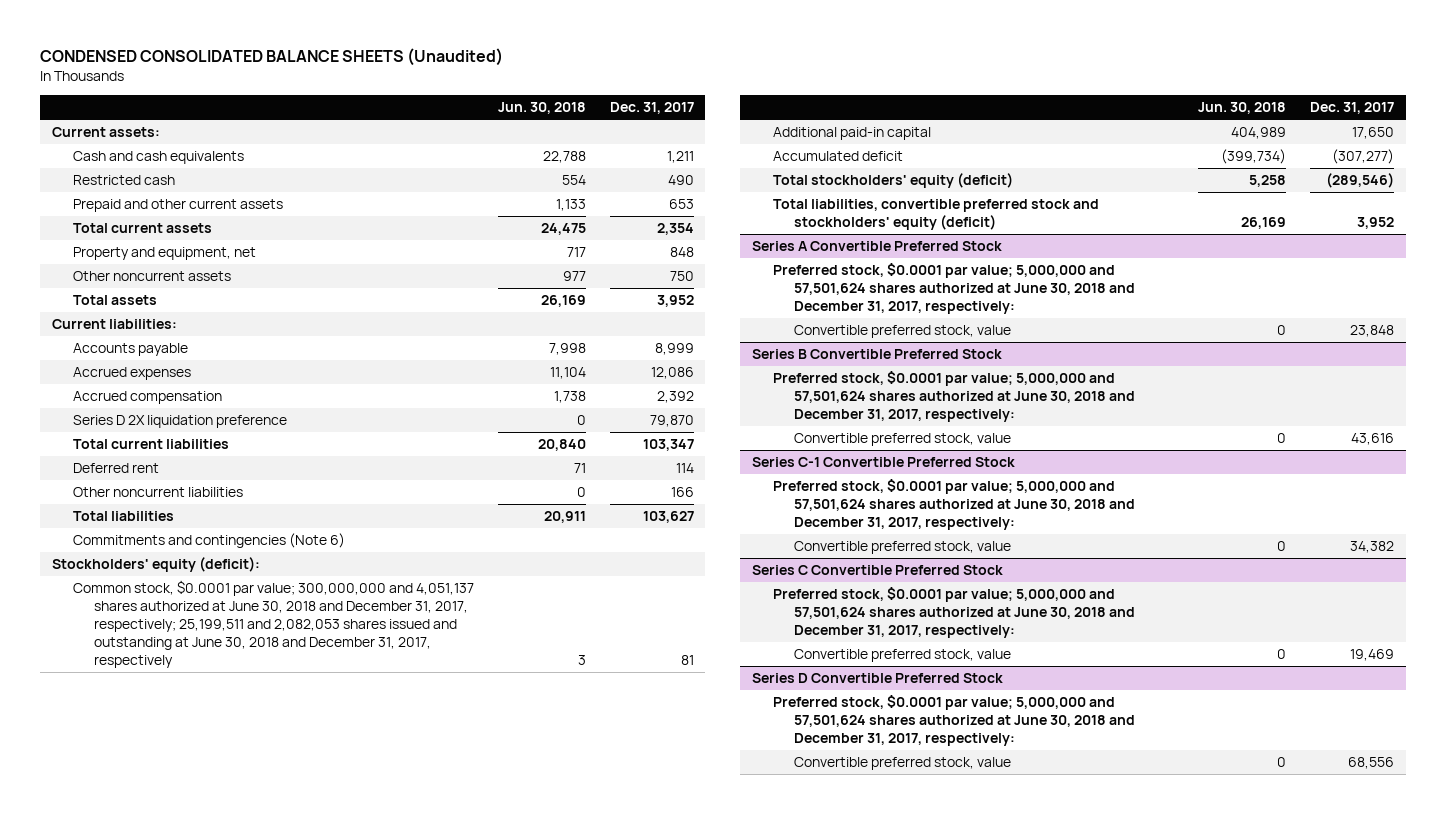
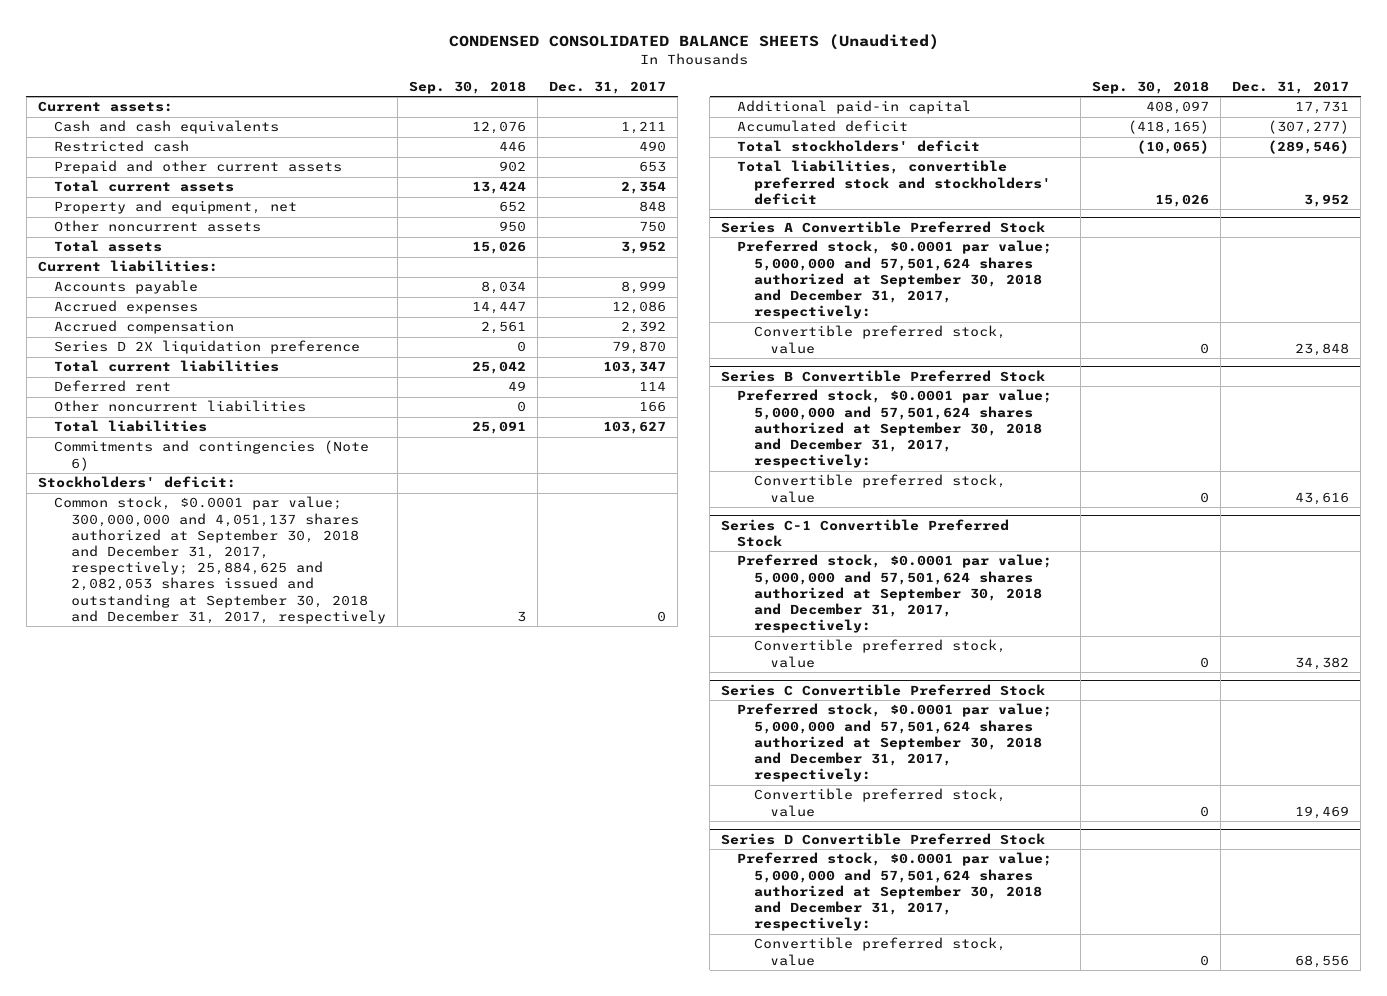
[497,102,586,115] Jun. 30, 2018 -> none
none -> [408,80,526,94] Sep. 30, 2018
[52,557,261,573] Stockholders' equity (deficit): -> [37,476,236,489] Stockholders' deficit:
[73,580,475,668] Common stock, $0.0001 par value; 300,000,000 and 4,051,137 shares authorized at June 30, 2018 and December 31, 2017, respectively; 25,199,511 and 2,082,053 shares issued and outstanding at June 30, 2018 and December 31, 2017, respectively -> [54,496,386,624] Common stock, $0.0001 par value; 300,000,000 and 4,051,137 shares authorized at September 30, 2018 and December 31, 2017, respectively; 25,884,625 and 2,082,053 shares issued and outstanding at September 30, 2018 and December 31, 2017, respectively
[680,654,694,665] 81 -> [656,610,666,622] 0
[1351,127,1394,140] 17,650 -> [1295,101,1350,115] 17,731
[773,173,1014,189] Total stockholders' equity (deficit) -> [737,140,981,153] Total stockholders' deficit
[773,199,1100,231] Total liabilities, convertible preferred stock and stockholders' equity (deficit) -> [737,160,1051,205] Total liabilities, convertible preferred stock and stockholders' deficit
[773,263,1136,315] Preferred stock, $0.0001 par value; 5,000,000 and 57,501,624 shares authorized at June 30, 2018 and December 31, 2017, respectively: -> [737,240,1053,320] Preferred stock, $0.0001 par value; 5,000,000 and 57,501,624 shares authorized at September 30, 2018 and December 31, 2017, respectively:
[773,371,1136,423] Preferred stock, $0.0001 par value; 5,000,000 and 57,501,624 shares authorized at June 30, 2018 and December 31, 2017, respectively: -> [737,389,1053,469] Preferred stock, $0.0001 par value; 5,000,000 and 57,501,624 shares authorized at September 30, 2018 and December 31, 2017, respectively:
[773,479,1136,531] Preferred stock, $0.0001 par value; 5,000,000 and 57,501,624 shares authorized at June 30, 2018 and December 31, 2017, respectively: -> [737,554,1053,634] Preferred stock, $0.0001 par value; 5,000,000 and 57,501,624 shares authorized at September 30, 2018 and December 31, 2017, respectively:
[773,587,1136,639] Preferred stock, $0.0001 par value; 5,000,000 and 57,501,624 shares authorized at June 30, 2018 and December 31, 2017, respectively: -> [737,703,1053,783] Preferred stock, $0.0001 par value; 5,000,000 and 57,501,624 shares authorized at September 30, 2018 and December 31, 2017, respectively:
[773,695,1136,747] Preferred stock, $0.0001 par value; 5,000,000 and 57,501,624 shares authorized at June 30, 2018 and December 31, 2017, respectively: -> [737,852,1053,932] Preferred stock, $0.0001 par value; 5,000,000 and 57,501,624 shares authorized at September 30, 2018 and December 31, 2017, respectively:

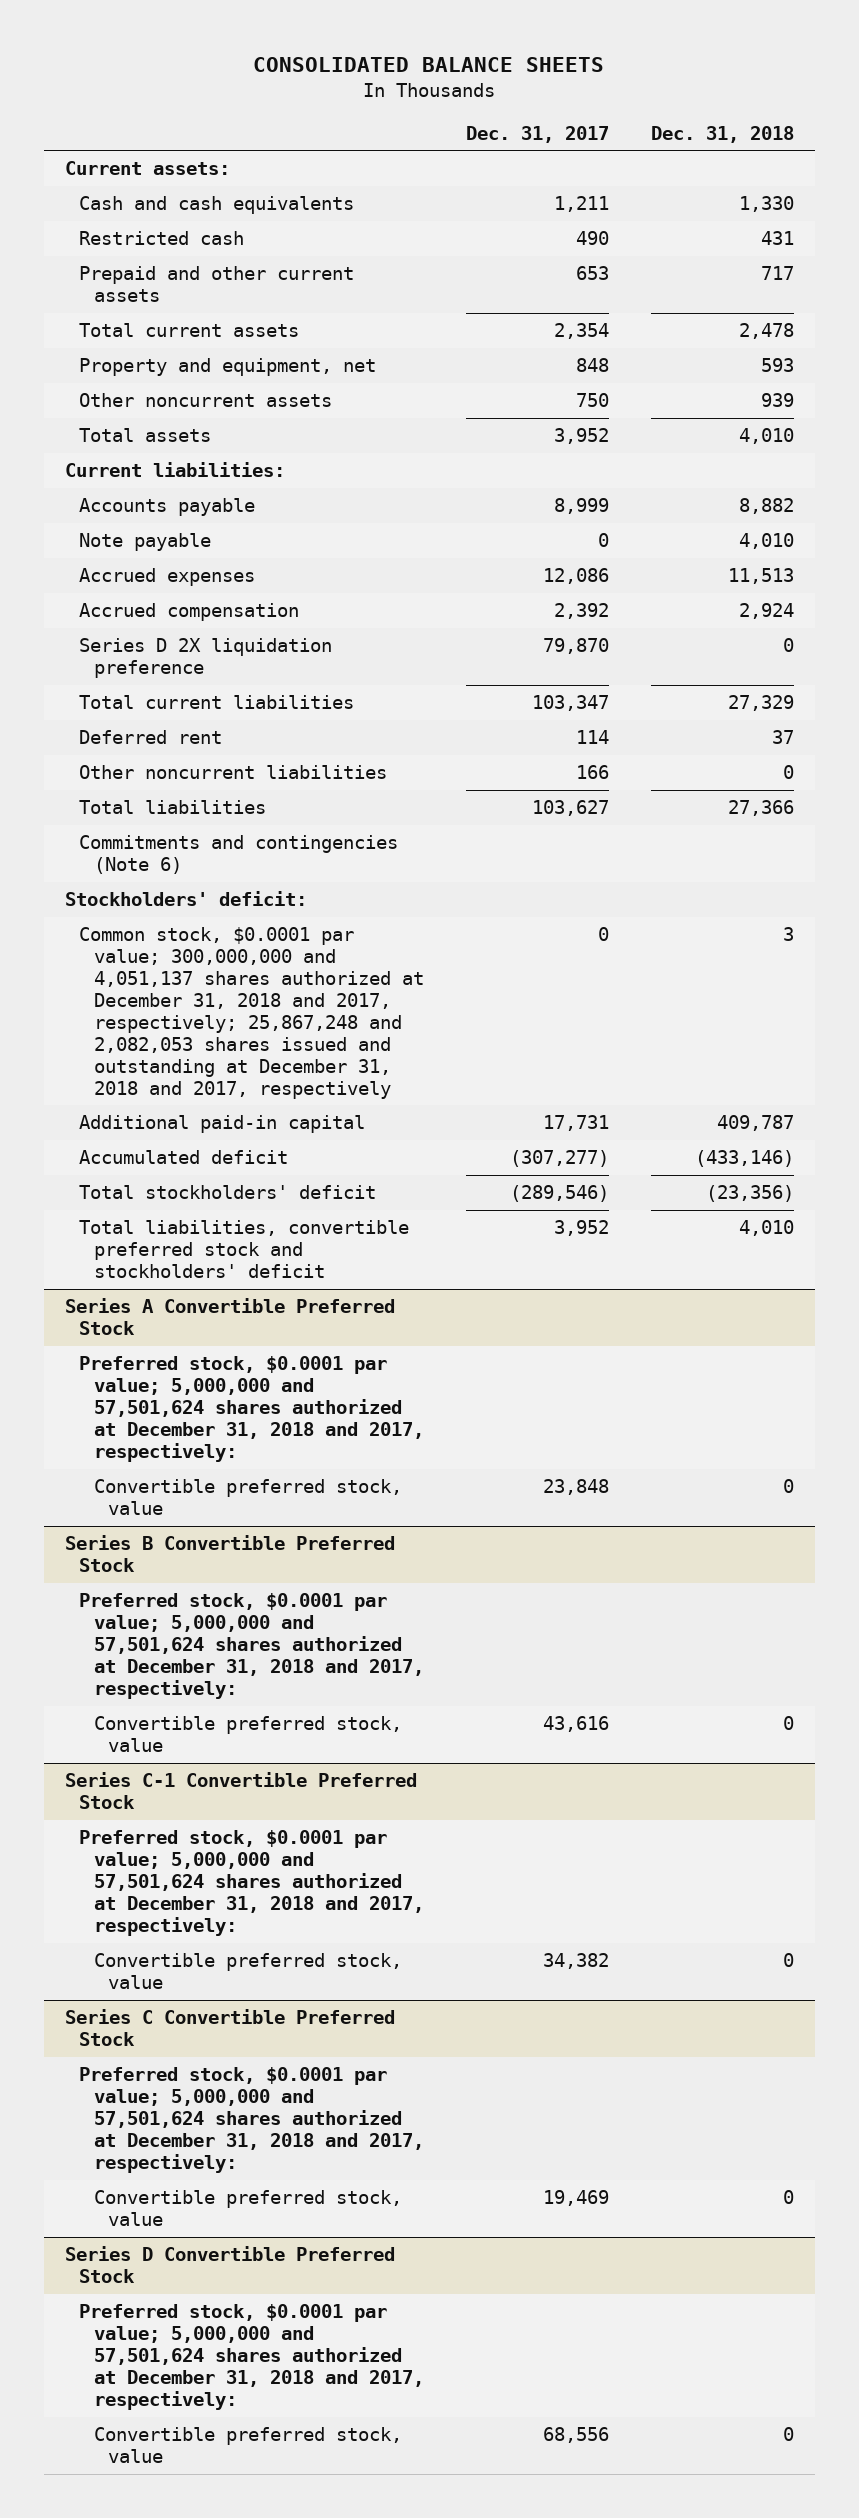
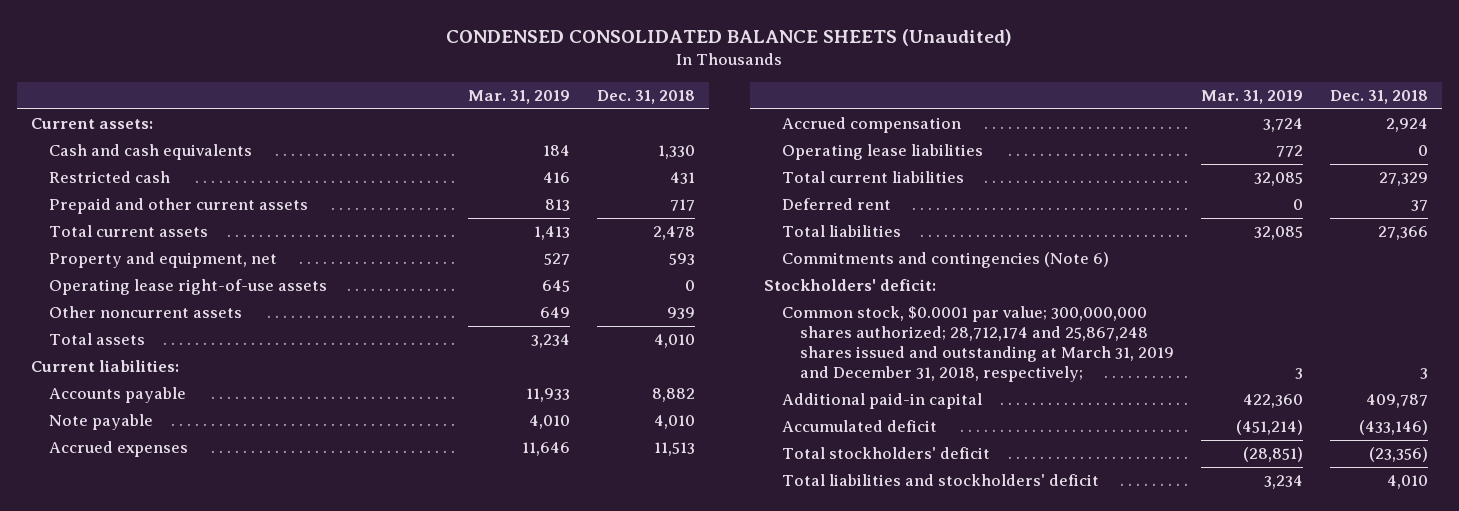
[253,57,605,73] CONSOLIDATED BALANCE SHEETS -> [446,28,1013,46] CONDENSED CONSOLIDATED BALANCE SHEETS (Unaudited)
[465,125,609,143] Dec. 31, 2017 -> none
none -> [468,89,571,104] Mar. 31, 2019
none -> [49,279,328,296] Operating lease right-of-use assets
[79,638,333,679] Series D 2X liquidation preference -> none
none -> [781,144,983,161] Operating lease liabilities
[79,765,388,780] Other noncurrent liabilities -> none
[79,927,424,1099] Common stock, $0.0001 par value; 300,000,000 and 4,051,137 shares authorized at December 31, 2018 and 2017, respectively; 25,867,248 and 2,082,053 shares issued and outstanding at December 31, 2018 and 2017, respectively -> [781,306,1175,383] Common stock, $0.0001 par value; 300,000,000 shares authorized; 28,712,174 and 25,867,248 shares issued and outstanding at March 31, 2019 and December 31, 2018, respectively;
[64,1298,395,1336] Series A Convertible Preferred Stock -> none
[79,1356,424,1462] Preferred stock, $0.0001 par value; 5,000,000 and 57,501,624 shares authorized at December 31, 2018 and 2017, respectively: -> none
[93,1479,402,1516] Convertible preferred stock, value -> none
[64,1535,395,1573] Series B Convertible Preferred Stock -> none
[79,1593,424,1699] Preferred stock, $0.0001 par value; 5,000,000 and 57,501,624 shares authorized at December 31, 2018 and 2017, respectively: -> none
[93,1716,402,1753] Convertible preferred stock, value -> none
[64,1772,417,1810] Series C-1 Convertible Preferred Stock -> none
[79,1830,424,1936] Preferred stock, $0.0001 par value; 5,000,000 and 57,501,624 shares authorized at December 31, 2018 and 2017, respectively: -> none
[93,1953,402,1990] Convertible preferred stock, value -> none
[64,2009,395,2047] Series C Convertible Preferred Stock -> none
[79,2067,424,2173] Preferred stock, $0.0001 par value; 5,000,000 and 57,501,624 shares authorized at December 31, 2018 and 2017, respectively: -> none
[93,2190,402,2227] Convertible preferred stock, value -> none
[64,2246,395,2284] Series D Convertible Preferred Stock -> none
[79,2304,424,2410] Preferred stock, $0.0001 par value; 5,000,000 and 57,501,624 shares authorized at December 31, 2018 and 2017, respectively: -> none
[93,2427,402,2464] Convertible preferred stock, value -> none
[79,1220,410,1278] Total liabilities, convertible preferred stock and stockholders' deficit -> [781,474,1099,487] Total liabilities and stockholders' deficit

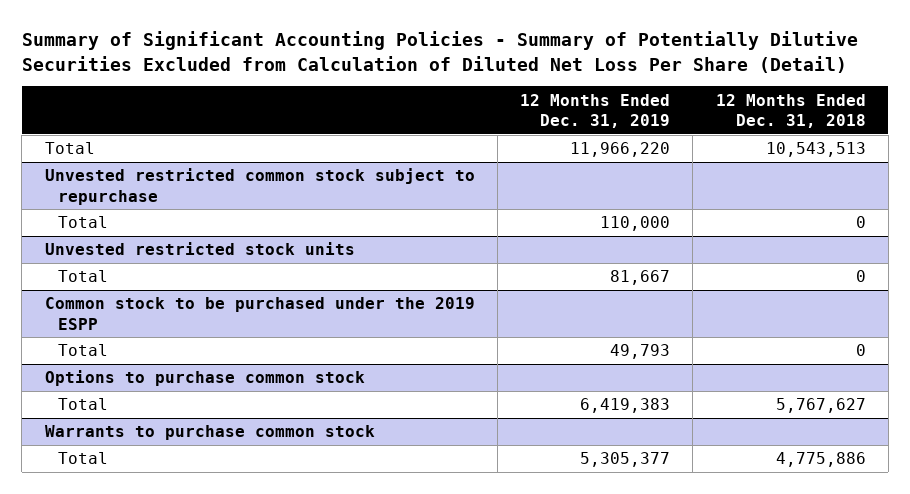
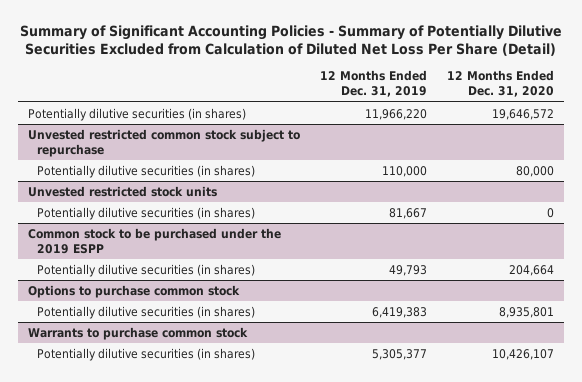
[715,93,866,128] 12 Months Ended Dec. 31, 2018 -> none
none -> [446,70,554,98] 12 Months Ended Dec. 31, 2020
[44,142,95,155] Total -> [27,107,246,121] Potentially dilutive securities (in shares)
[58,216,109,229] Total -> [36,164,255,178] Potentially dilutive securities (in shares)
[58,270,109,283] Total -> [36,206,255,220] Potentially dilutive securities (in shares)
[58,344,109,357] Total -> [36,263,255,277] Potentially dilutive securities (in shares)
[58,398,109,411] Total -> [36,305,255,319] Potentially dilutive securities (in shares)
[58,452,109,465] Total -> [36,347,255,361] Potentially dilutive securities (in shares)

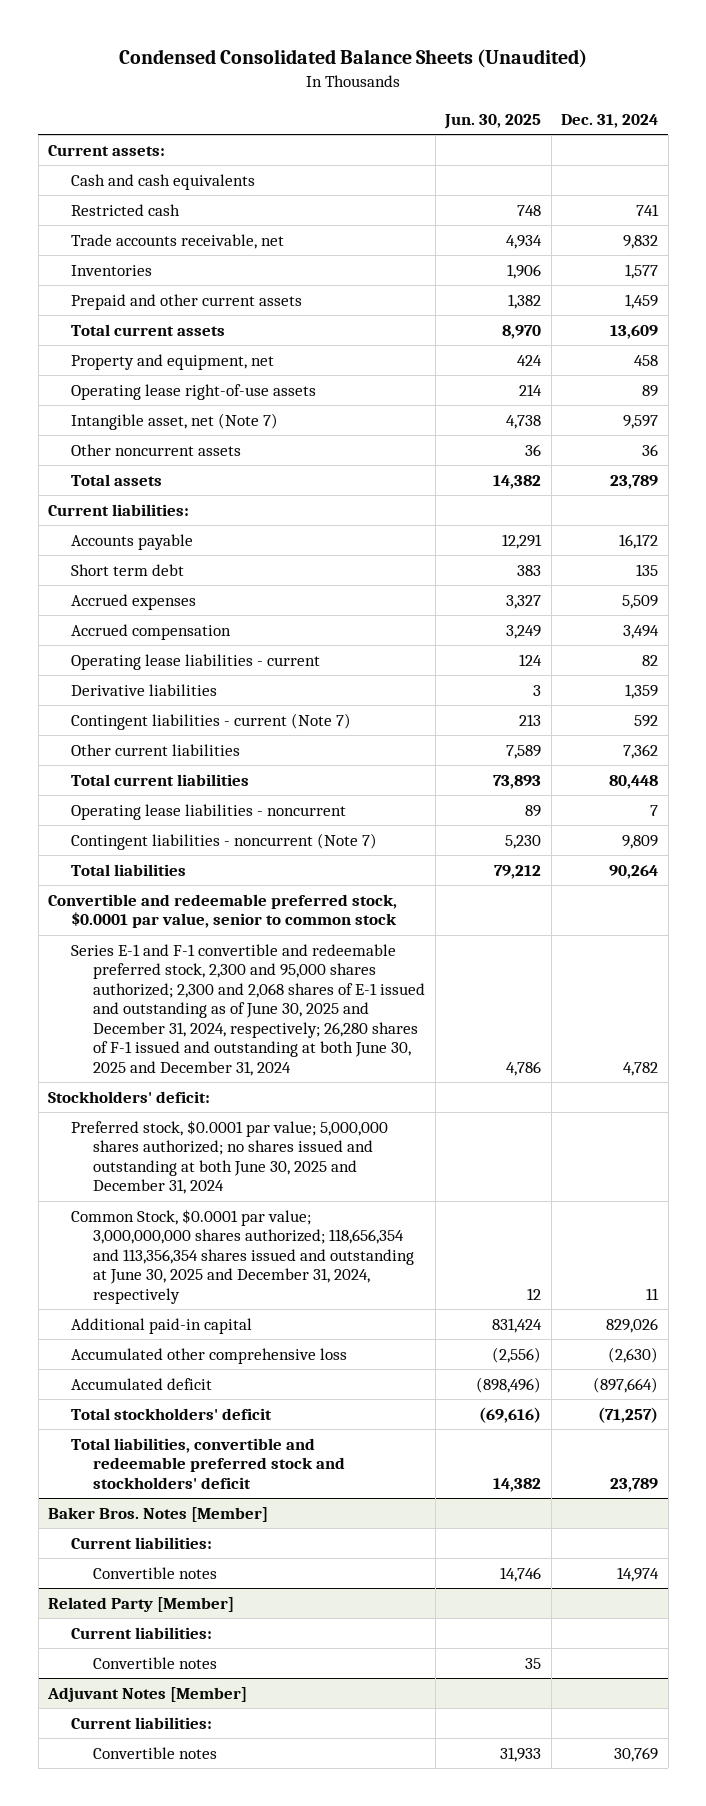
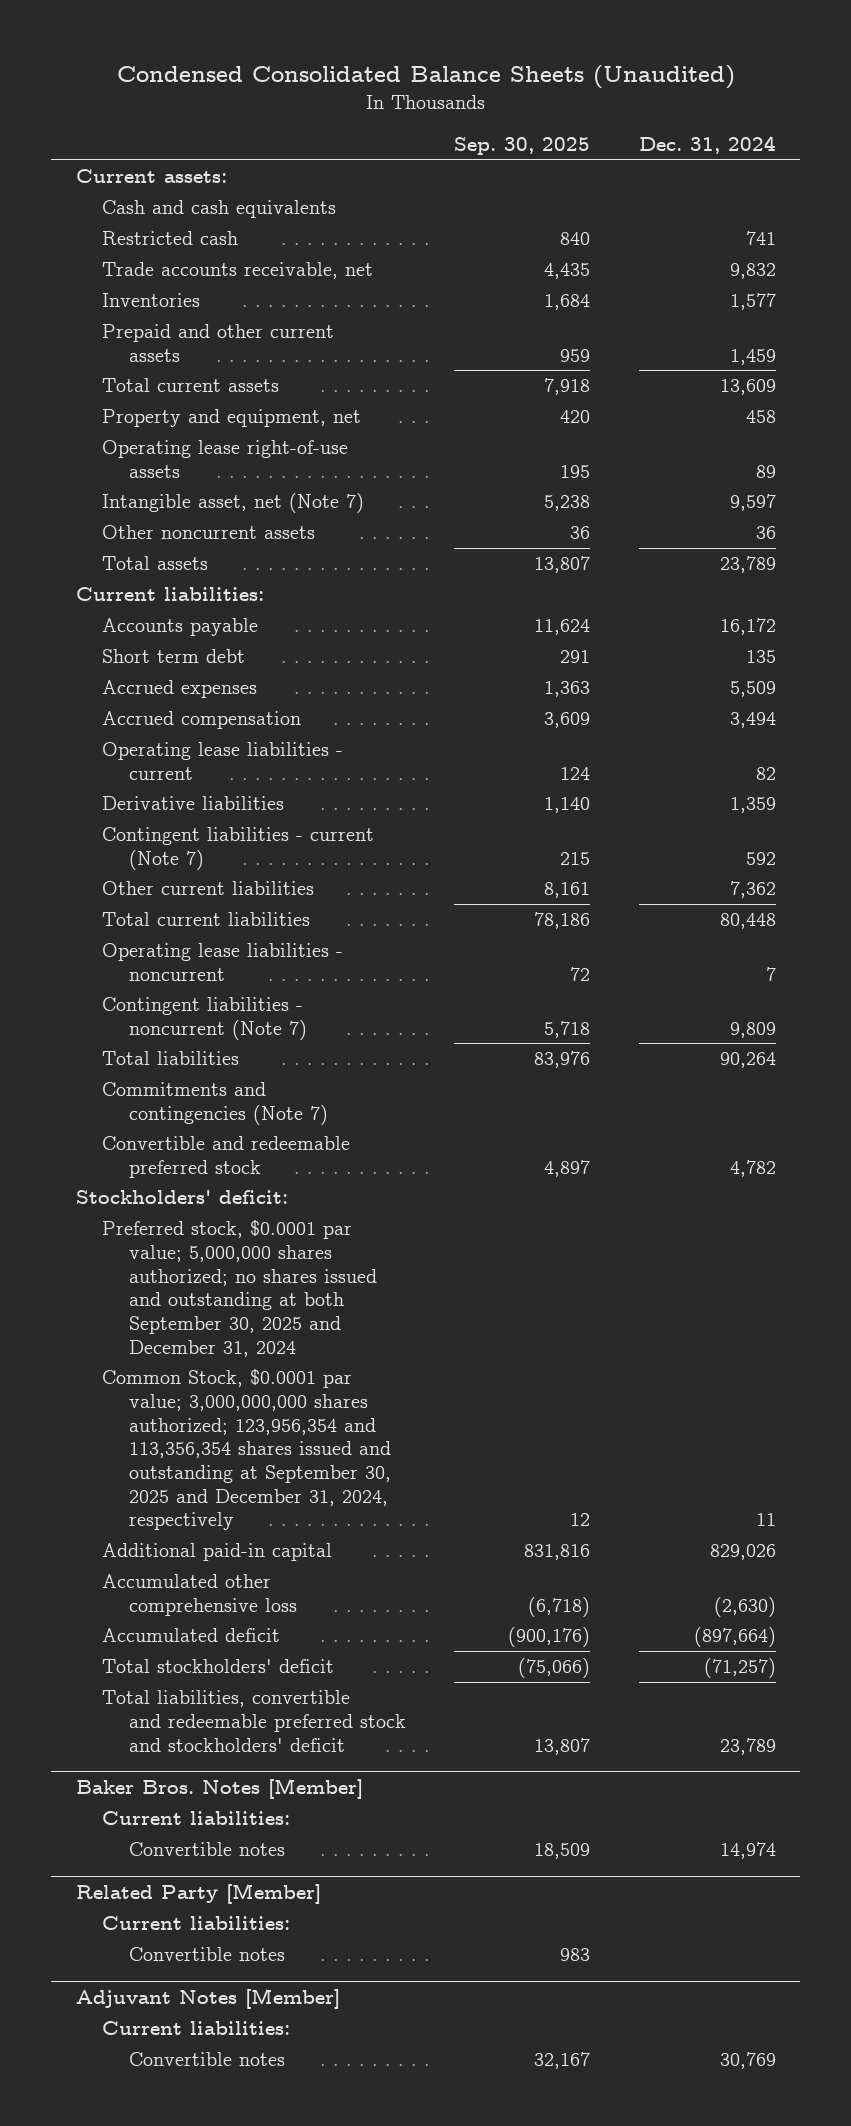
[444,113,542,129] Jun. 30, 2025 -> none
none -> [454,137,591,156] Sep. 30, 2025
[48,893,398,929] Convertible and redeemable preferred stock, $0.0001 par value, senior to common stock -> none
none -> [102,1082,328,1125] Commitments and contingencies (Note 7)
[70,943,426,1076] Series E-1 and F-1 convertible and redeemable preferred stock, 2,300 and 95,000 shares authorized; 2,300 and 2,068 shares of E-1 issued and outstanding as of June 30, 2025 and December 31, 2024, respectively; 26,280 shares of F-1 issued and outstanding at both June 30, 2025 and December 31, 2024 -> [102,1136,351,1178] Convertible and redeemable preferred stock
[70,1119,388,1195] Preferred stock, $0.0001 par value; 5,000,000 shares authorized; no shares issued and outstanding at both June 30, 2025 and December 31, 2024 -> [102,1220,377,1357] Preferred stock, $0.0001 par value; 5,000,000 shares authorized; no shares issued and outstanding at both September 30, 2025 and December 31, 2024
[70,1208,415,1304] Common Stock, $0.0001 par value; 3,000,000,000 shares authorized; 118,656,354 and 113,356,354 shares issued and outstanding at June 30, 2025 and December 31, 2024, respectively -> [102,1369,391,1531] Common Stock, $0.0001 par value; 3,000,000,000 shares authorized; 123,956,354 and 113,356,354 shares issued and outstanding at September 30, 2025 and December 31, 2024, respectively

